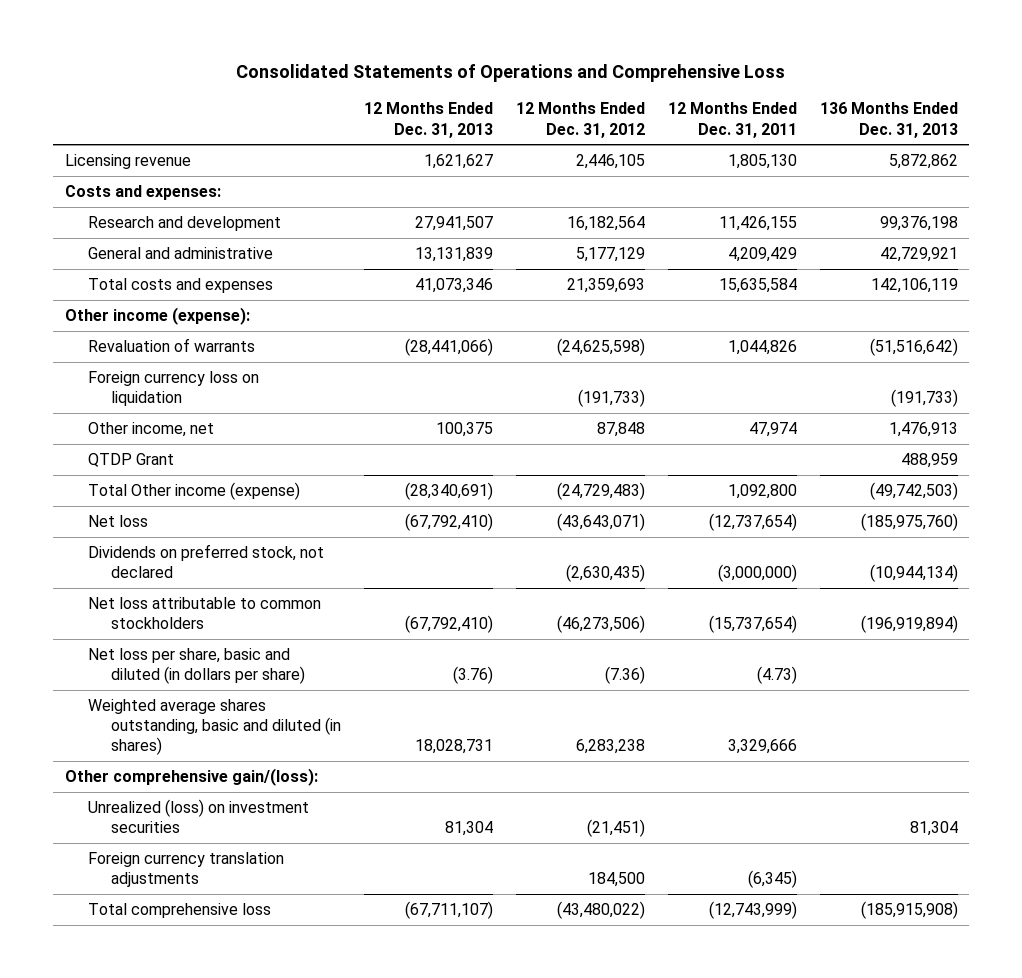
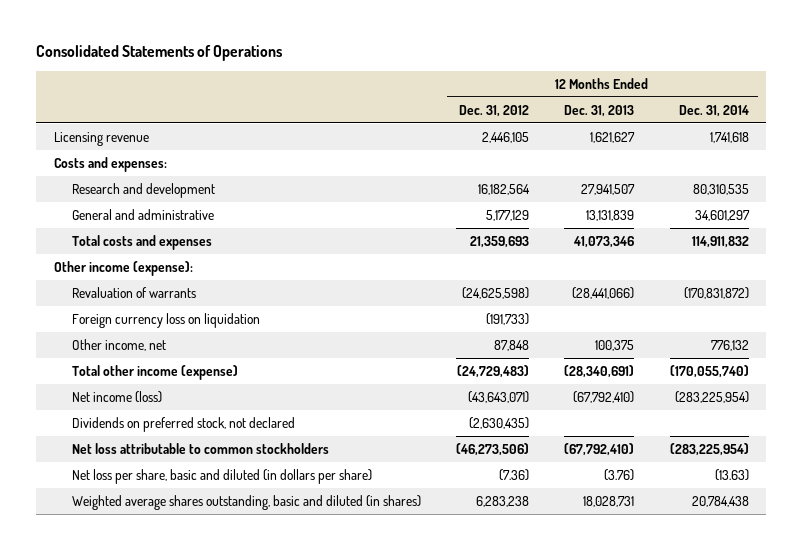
[236,63,786,82] Consolidated Statements of Operations and Comprehensive Loss -> [36,45,283,62] Consolidated Statements of Operations
[667,102,797,138] 12 Months Ended Dec. 31, 2011 -> none
[819,102,958,138] 136 Months Ended Dec. 31, 2013 -> none
none -> [678,104,749,117] Dec. 31, 2014
[87,452,174,467] QTDP Grant -> none
[87,481,300,500] Total Other income (expense) -> [71,364,238,380] Total other income (expense)
[87,514,148,527] Net loss -> [71,390,162,403] Net income (loss)
[64,767,318,786] Other comprehensive gain/(loss): -> none
[87,798,309,834] Unrealized (loss) on investment securities -> none
[87,851,284,888] Foreign currency translation adjustments -> none
[87,902,271,918] Total comprehensive loss -> none

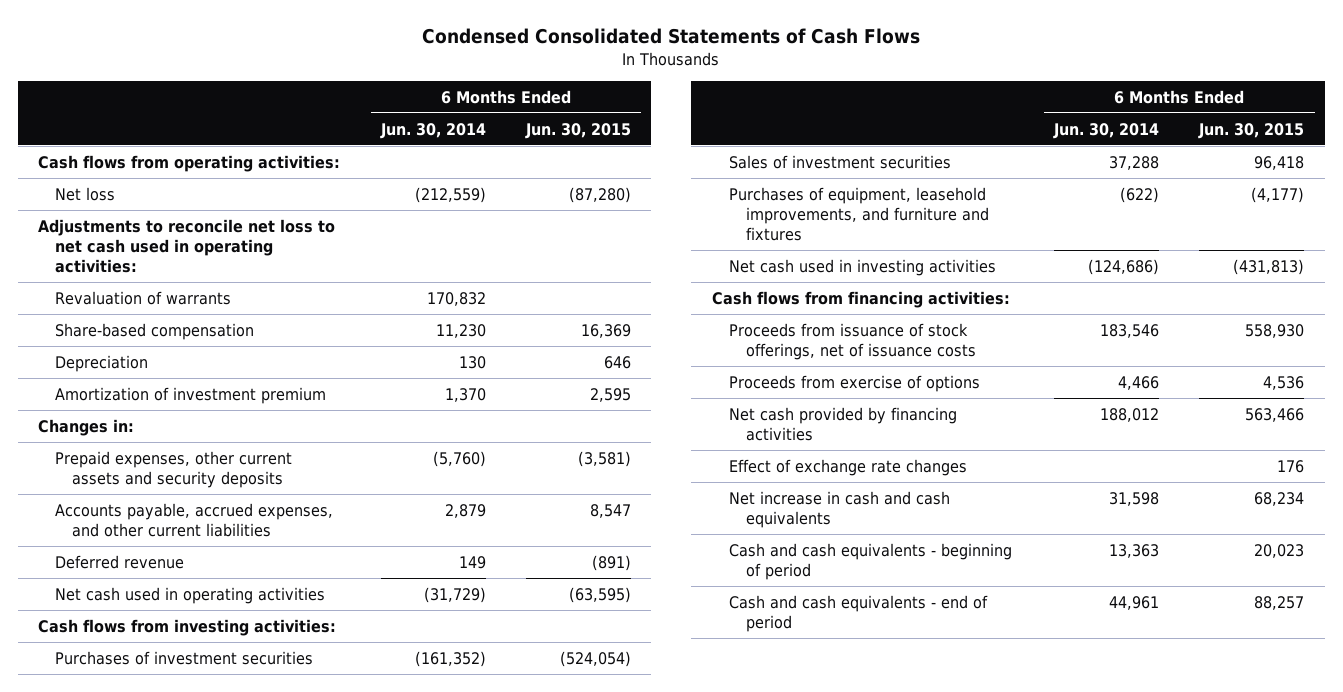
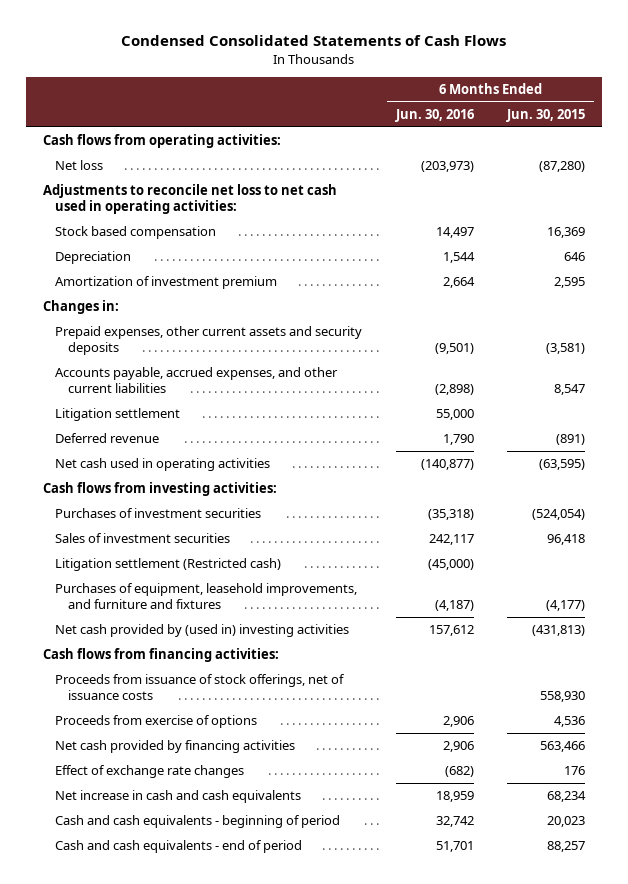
[379,122,486,139] Jun. 30, 2014 -> none
none -> [394,108,474,122] Jun. 30, 2016
[55,290,232,305] Revaluation of warrants -> none
[55,322,255,340] Share-based compensation -> [55,226,217,240] Stock based compensation
none -> [55,408,181,422] Litigation settlement
none -> [55,558,282,572] Litigation settlement (Restricted cash)
[728,258,996,276] Net cash used in investing activities -> [55,624,350,638] Net cash provided by (used in) investing activities

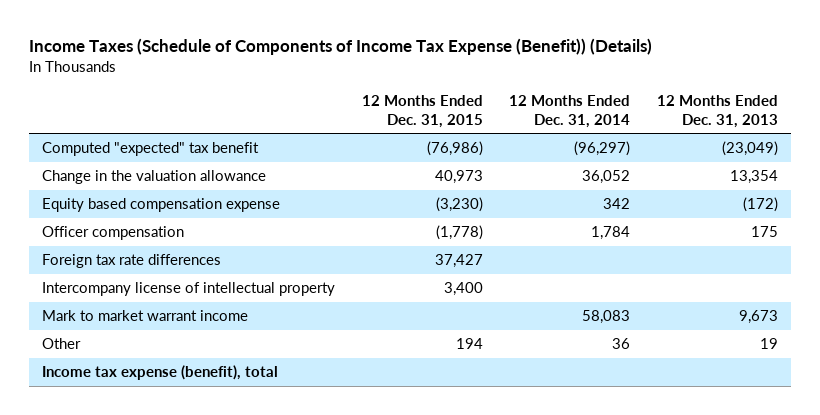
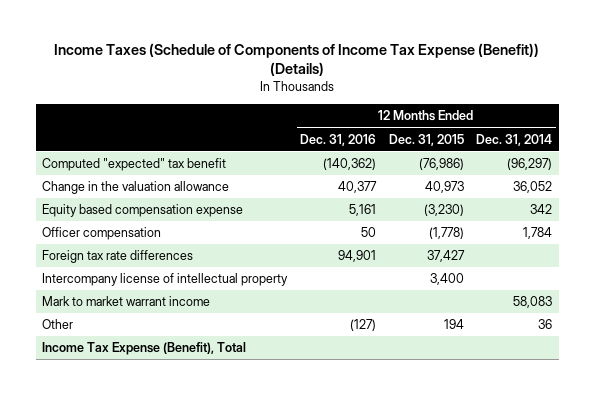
[656,94,778,128] 12 Months Ended Dec. 31, 2013 -> none
none -> [299,133,376,146] Dec. 31, 2016
[42,365,279,381] Income tax expense (benefit), total -> [42,342,247,356] Income Tax Expense (Benefit), Total

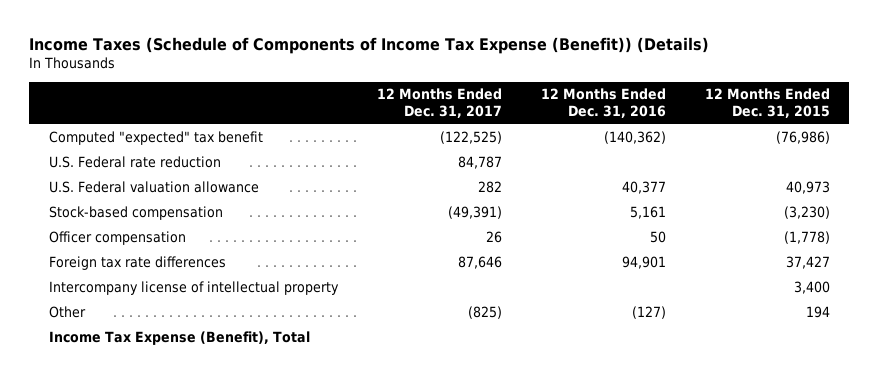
[476,133,553,146] Dec. 31, 2014 -> none
none -> [376,88,502,119] 12 Months Ended Dec. 31, 2017
none -> [48,156,221,169] U.S. Federal rate reduction
[42,181,230,195] Change in the valuation allowance -> [48,181,259,194] U.S. Federal valuation allowance
[42,204,244,218] Equity based compensation expense -> [48,206,223,221] Stock-based compensation
[42,296,211,307] Mark to market warrant income -> none

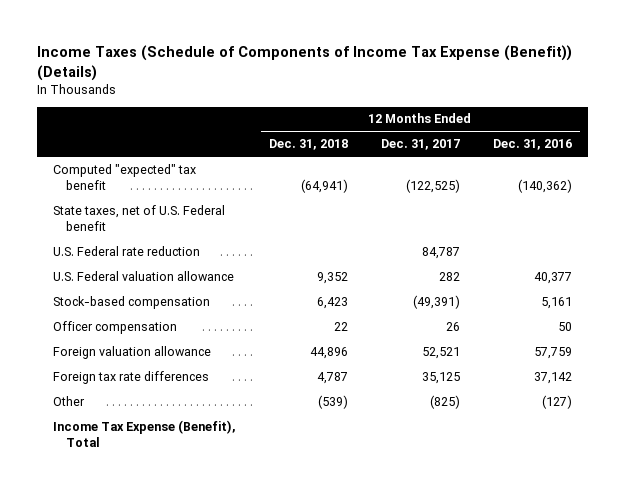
[704,88,830,119] 12 Months Ended Dec. 31, 2015 -> none
none -> [269,139,349,151] Dec. 31, 2018
none -> [53,204,226,231] State taxes, net of U.S. Federal benefit
[48,281,339,296] Intercompany license of intellectual property -> none
none -> [53,345,212,359] Foreign valuation allowance
[457,256,502,270] 87,646 -> [421,371,460,384] 35,125
[621,256,666,270] 94,901 -> [533,371,572,384] 37,142

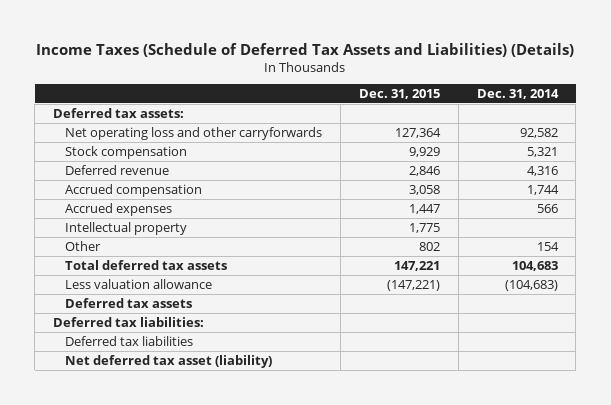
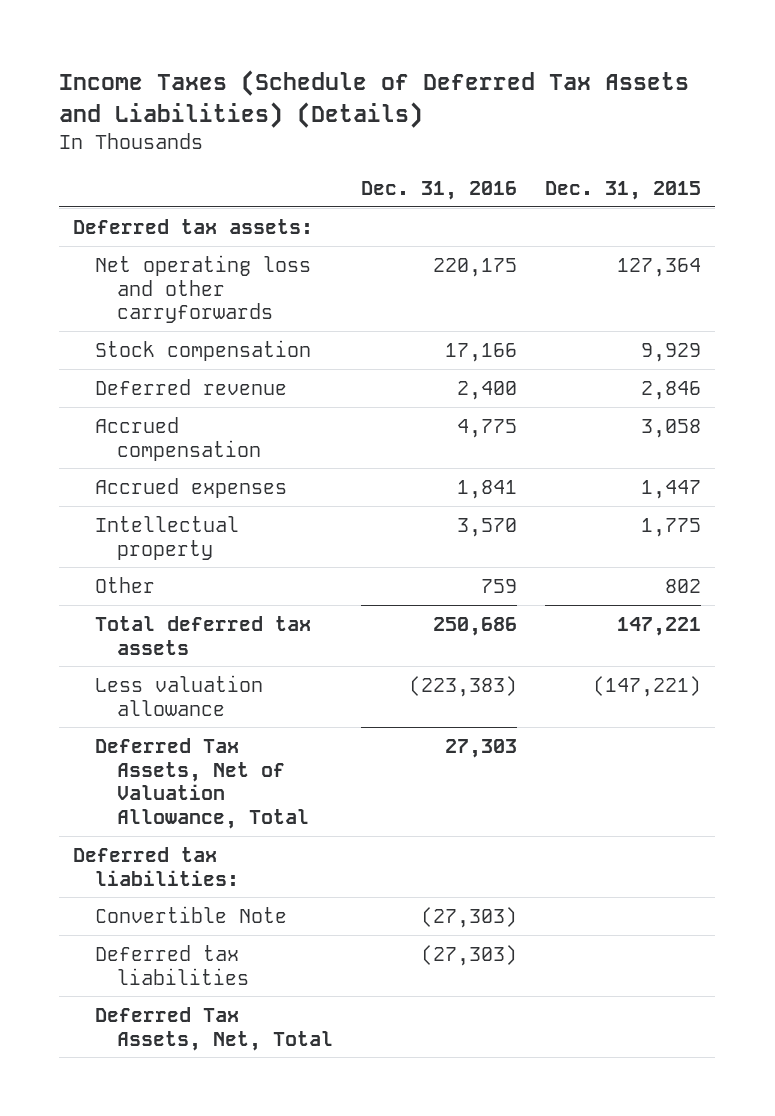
[476,88,559,99] Dec. 31, 2014 -> none
none -> [360,180,517,200] Dec. 31, 2016
[65,297,193,308] Deferred tax assets -> [95,737,309,829] Deferred Tax Assets, Net of Valuation Allowance, Total
none -> [95,905,288,923] Convertible Note
[65,354,273,368] Net deferred tax asset (liability) -> [95,1006,333,1051] Deferred Tax Assets, Net, Total

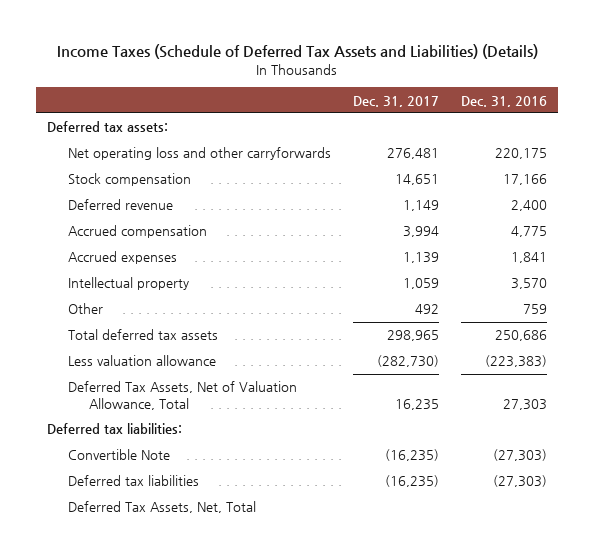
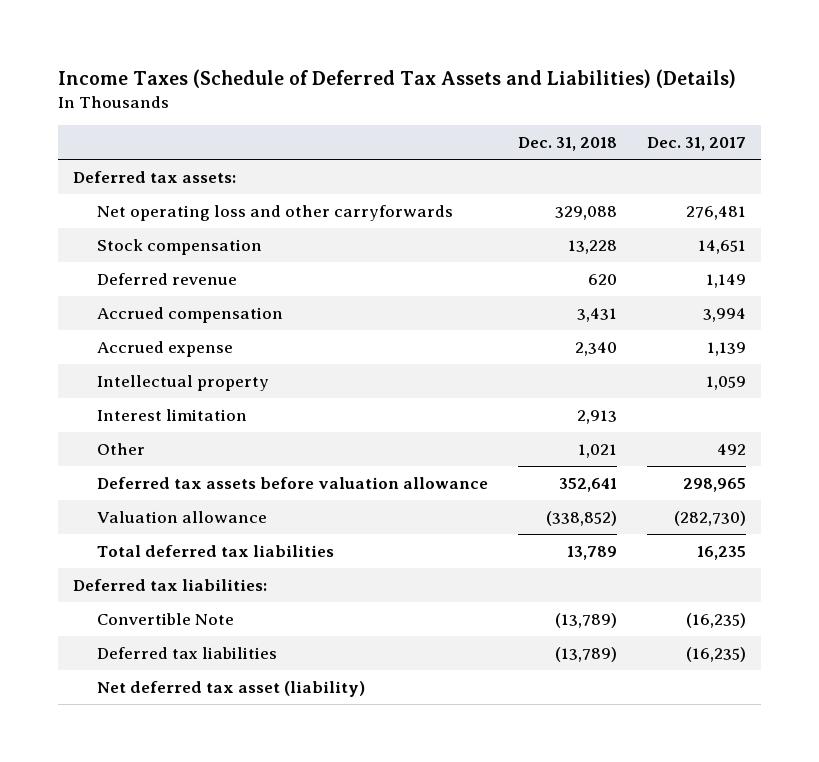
[461,95,548,107] Dec. 31, 2016 -> none
none -> [518,137,618,152] Dec. 31, 2018
[67,251,177,265] Accrued expenses -> [97,340,234,357] Accrued expense
none -> [97,408,248,421] Interest limitation
[67,329,218,341] Total deferred tax assets -> [97,476,489,489] Deferred tax assets before valuation allowance
[67,355,216,367] Less valuation allowance -> [97,510,268,523] Valuation allowance
[67,381,297,410] Deferred Tax Assets, Net of Valuation Allowance, Total -> [97,544,335,557] Total deferred tax liabilities
[67,501,256,514] Deferred Tax Assets, Net, Total -> [97,680,366,697] Net deferred tax asset (liability)

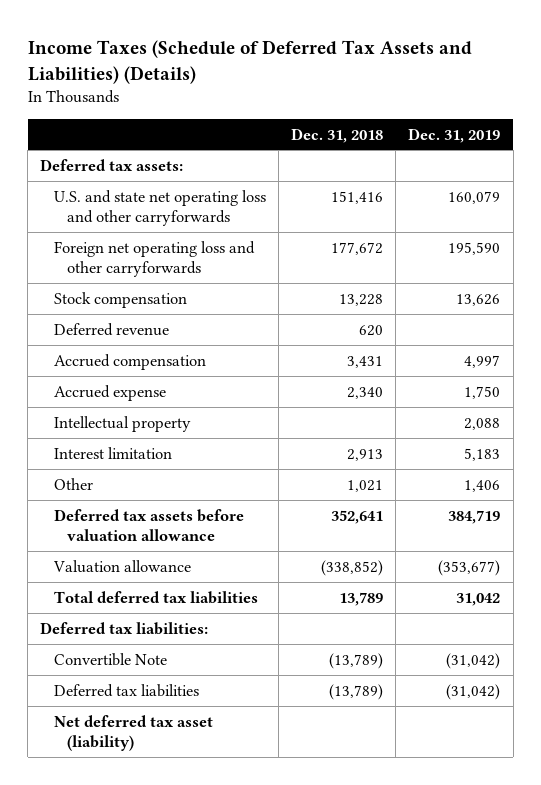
[646,137,746,152] Dec. 31, 2017 -> none
none -> [408,127,501,143] Dec. 31, 2019
none -> [53,189,266,226] U.S. and state net operating loss and other carryforwards
[97,204,454,221] Net operating loss and other carryforwards -> [53,240,255,277] Foreign net operating loss and other carryforwards
[555,205,618,220] 329,088 -> [330,241,383,255] 177,672

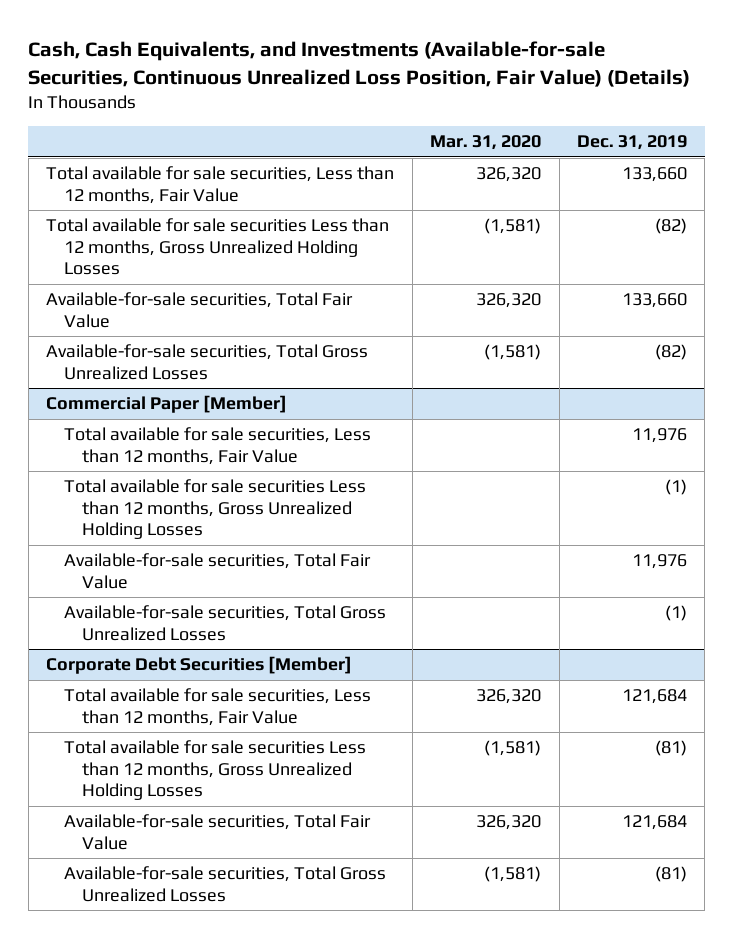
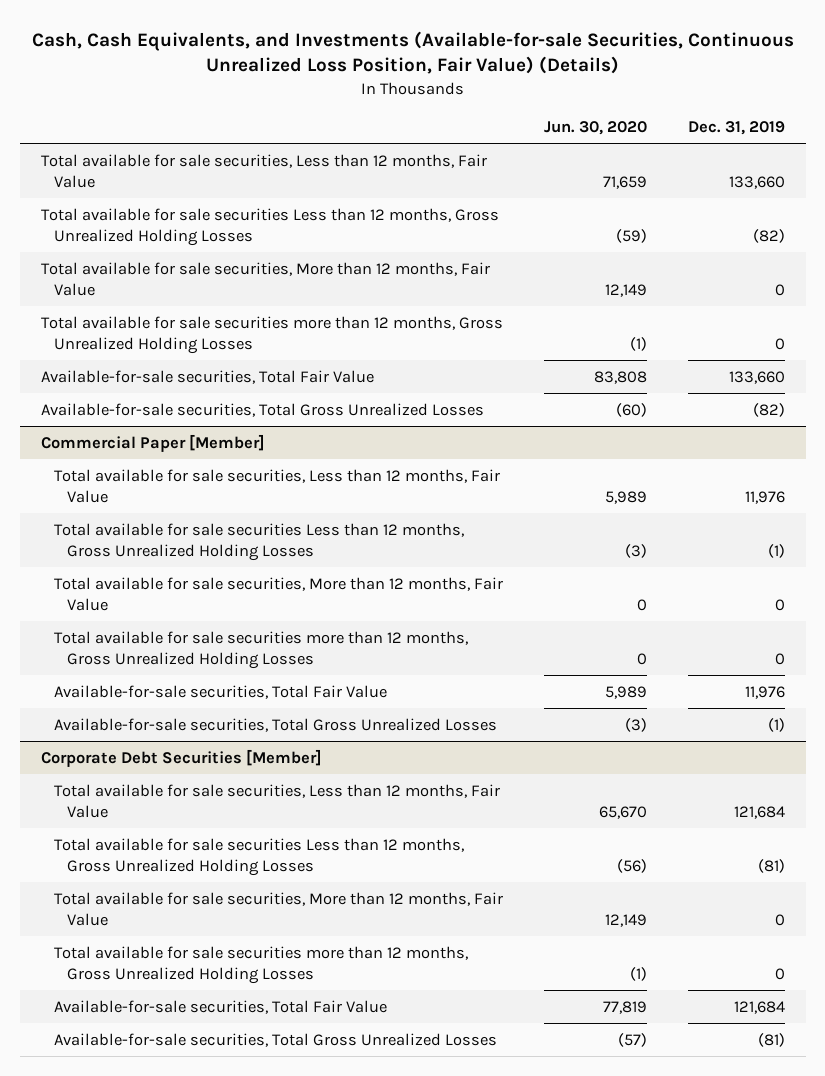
[430,134,542,150] Mar. 31, 2020 -> none
none -> [543,121,647,136] Jun. 30, 2020
none -> [40,261,490,296] Total available for sale securities, More than 12 months, Fair Value
none -> [40,315,503,354] Total available for sale securities more than 12 months, Gross Unrealized Holding Losses
none -> [53,576,503,611] Total available for sale securities, More than 12 months, Fair Value
none -> [53,630,468,669] Total available for sale securities more than 12 months, Gross Unrealized Holding Losses
none -> [53,891,503,926] Total available for sale securities, More than 12 months, Fair Value
none -> [53,945,468,984] Total available for sale securities more than 12 months, Gross Unrealized Holding Losses

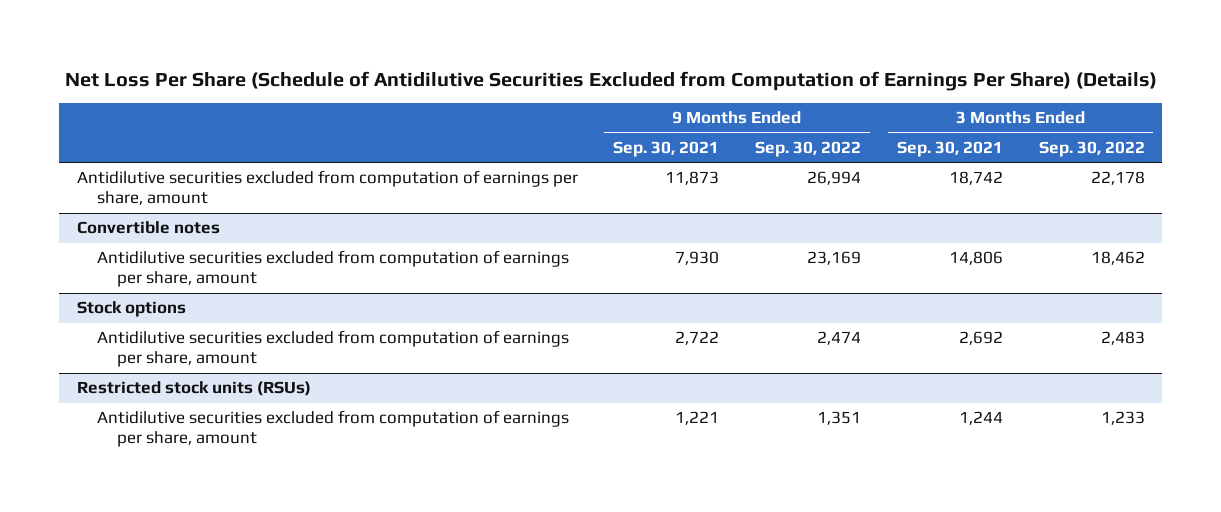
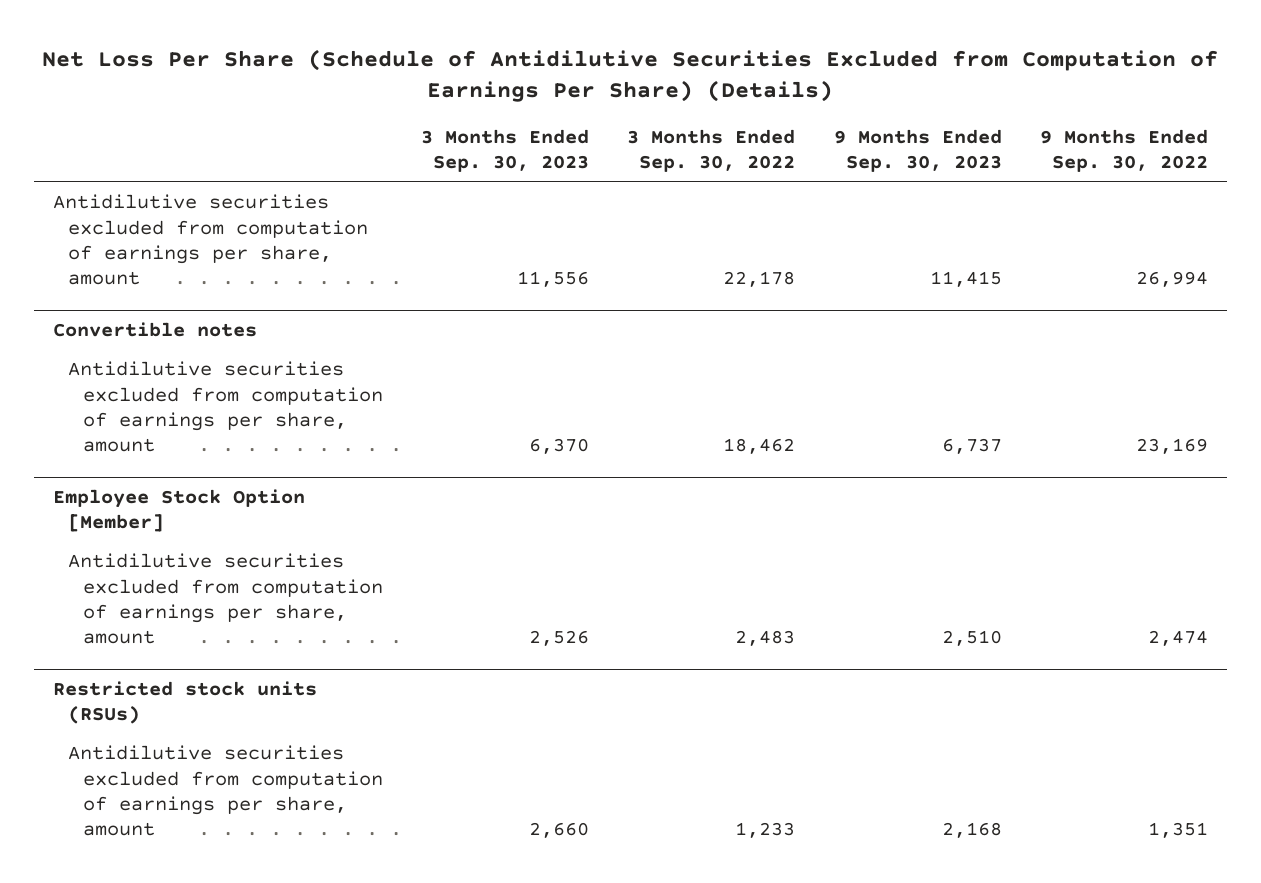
[613,140,720,157] Sep. 30, 2021 -> none
[896,140,1003,157] Sep. 30, 2021 -> none
none -> [421,128,590,173] 3 Months Ended Sep. 30, 2023
none -> [833,128,1002,173] 9 Months Ended Sep. 30, 2023
[76,301,186,318] Stock options -> [53,489,306,533] Employee Stock Option [Member]

